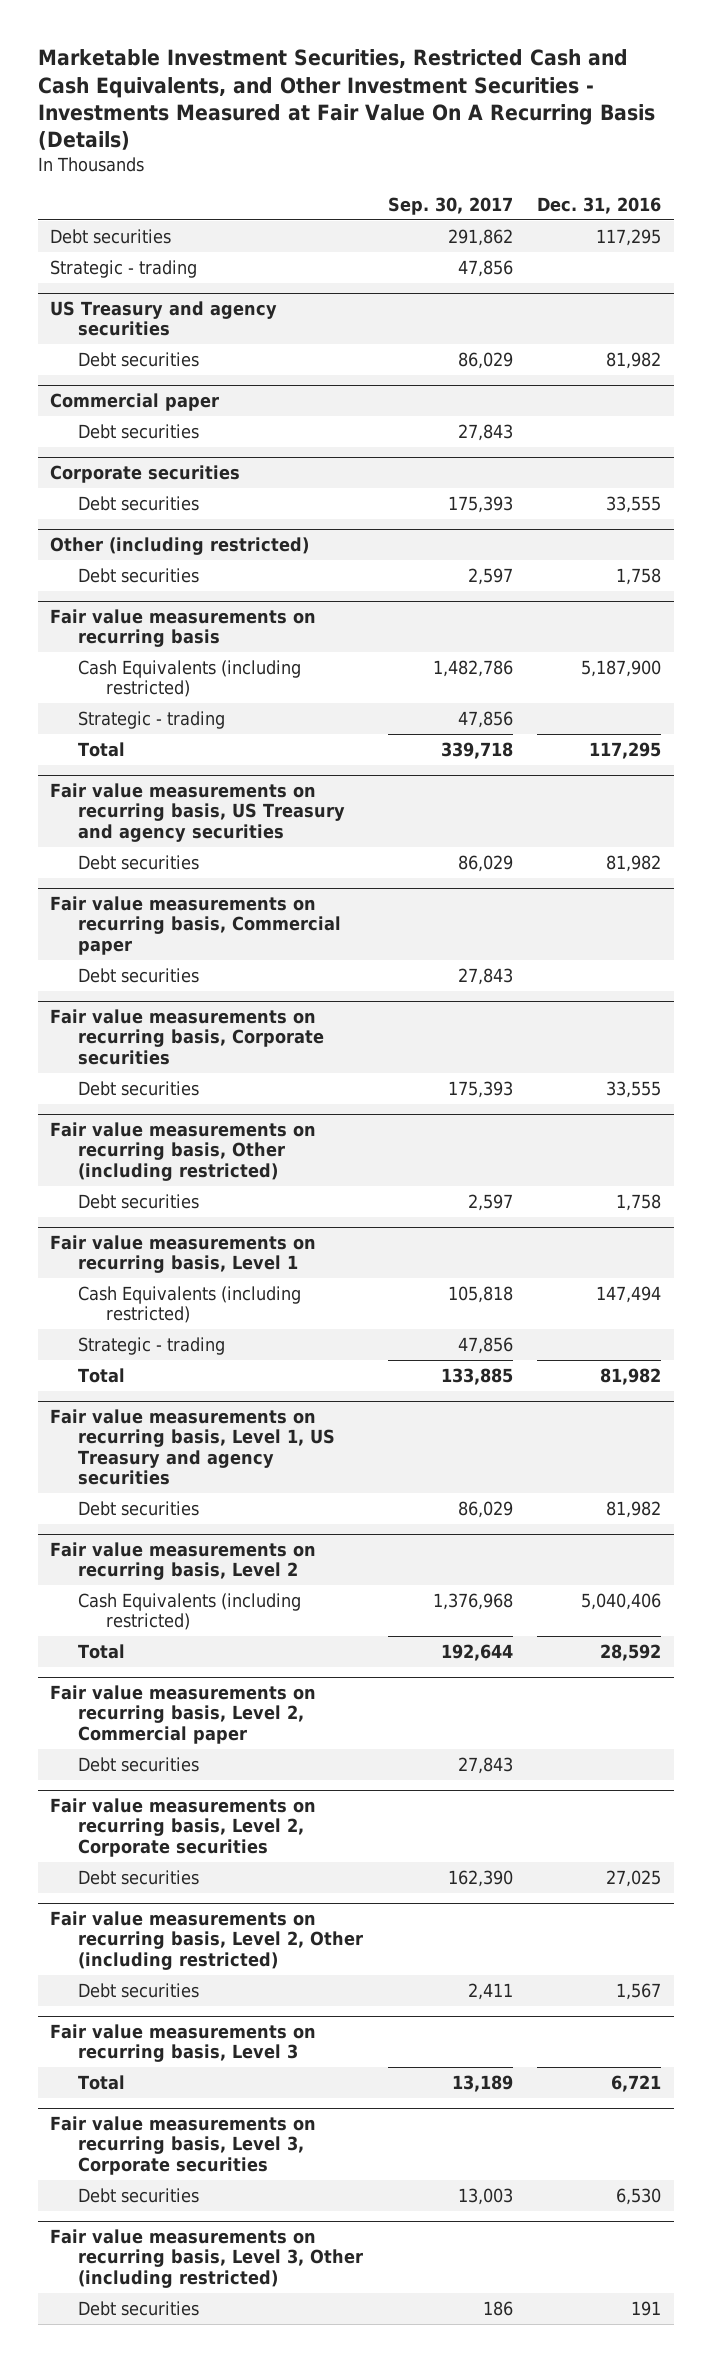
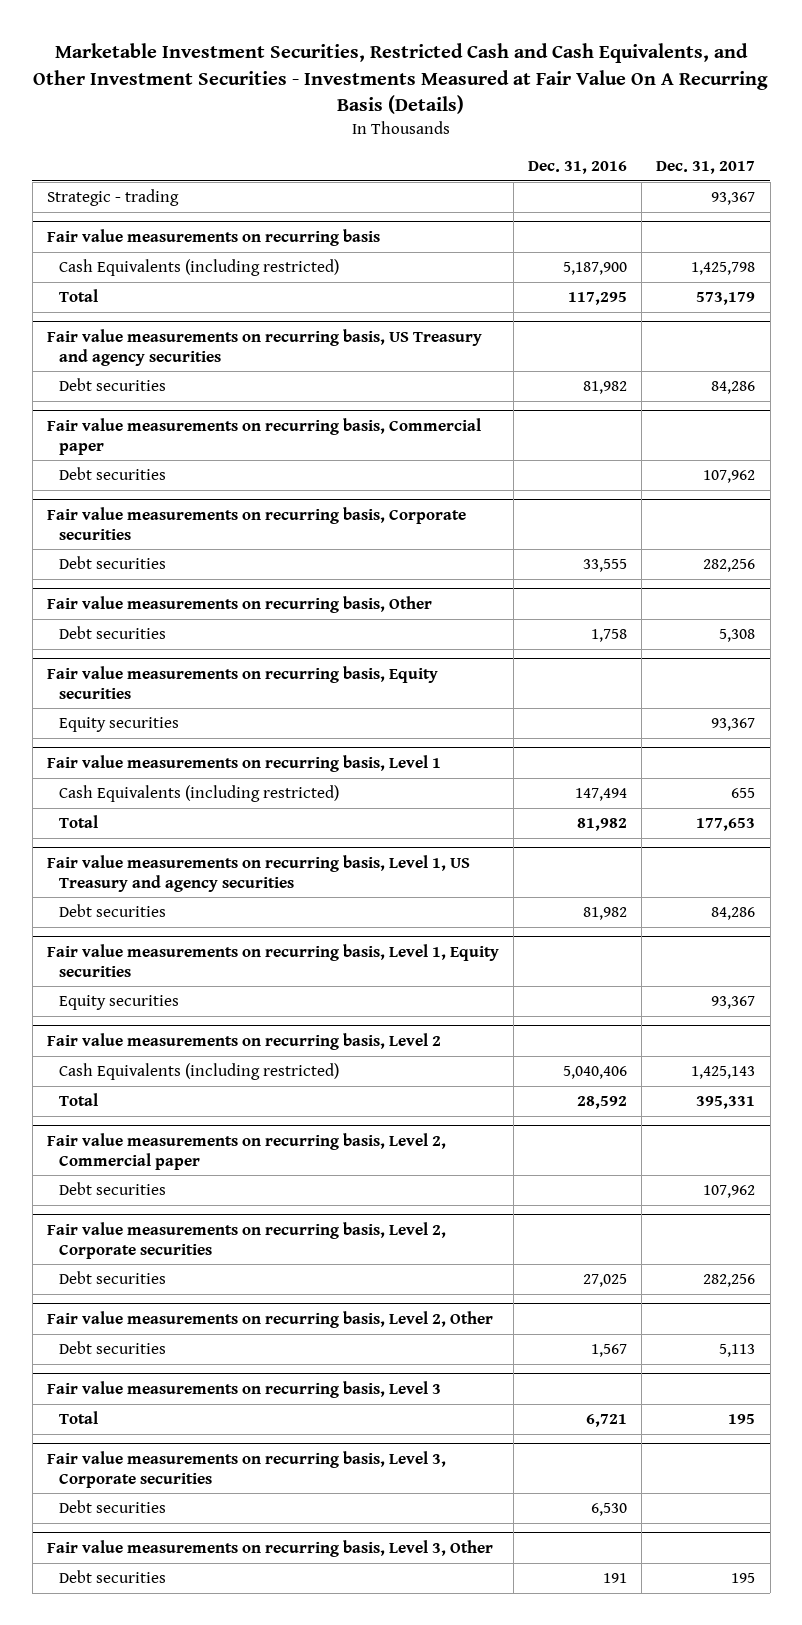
[387,196,513,215] Sep. 30, 2017 -> none
none -> [656,161,756,175] Dec. 31, 2017
[50,228,172,244] Debt securities -> none
[50,301,278,337] US Treasury and agency securities -> none
[78,351,200,367] Debt securities -> none
[50,393,220,412] Commercial paper -> none
[78,423,200,439] Debt securities -> none
[50,465,241,484] Corporate securities -> none
[78,495,200,511] Debt securities -> none
[50,537,310,556] Other (including restricted) -> none
[78,567,200,583] Debt securities -> none
[78,710,226,729] Strategic - trading -> none
[50,1122,317,1181] Fair value measurements on recurring basis, Other (including restricted) -> [46,596,432,614] Fair value measurements on recurring basis, Other
none -> [46,666,438,699] Fair value measurements on recurring basis, Equity securities
none -> [59,717,180,733] Equity securities
[78,1336,226,1355] Strategic - trading -> none
none -> [46,944,499,977] Fair value measurements on recurring basis, Level 1, Equity securities
none -> [59,995,180,1011] Equity securities
[50,1911,364,1970] Fair value measurements on recurring basis, Level 2, Other (including restricted) -> [46,1311,493,1329] Fair value measurements on recurring basis, Level 2, Other
[50,2229,364,2288] Fair value measurements on recurring basis, Level 3, Other (including restricted) -> [46,1540,493,1558] Fair value measurements on recurring basis, Level 3, Other

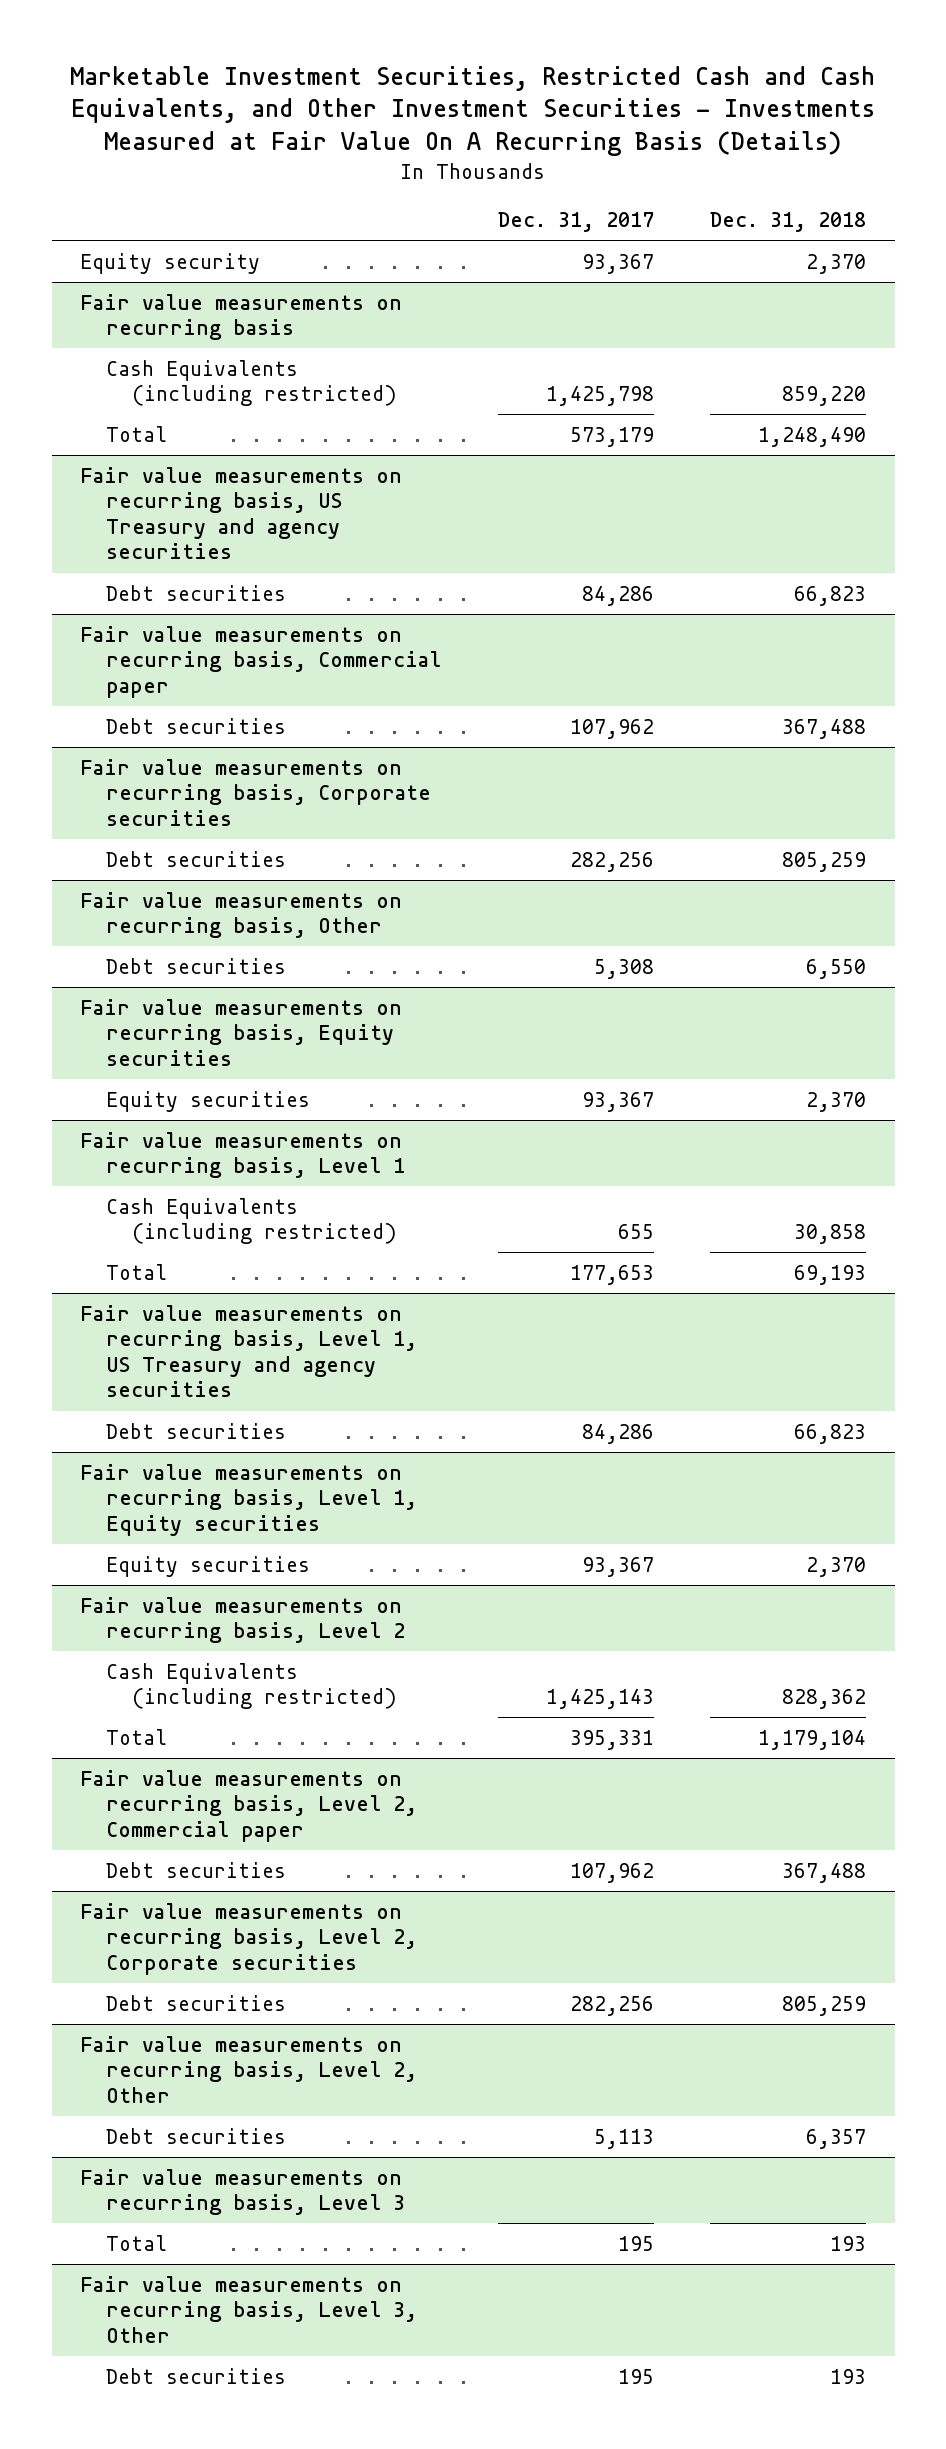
[528,161,628,175] Dec. 31, 2016 -> none
none -> [710,212,867,233] Dec. 31, 2018
[46,189,179,207] Strategic - trading -> [80,252,261,274] Equity security
[46,1451,446,1488] Fair value measurements on recurring basis, Level 3, Corporate securities -> none
[59,1500,167,1514] Debt securities -> none

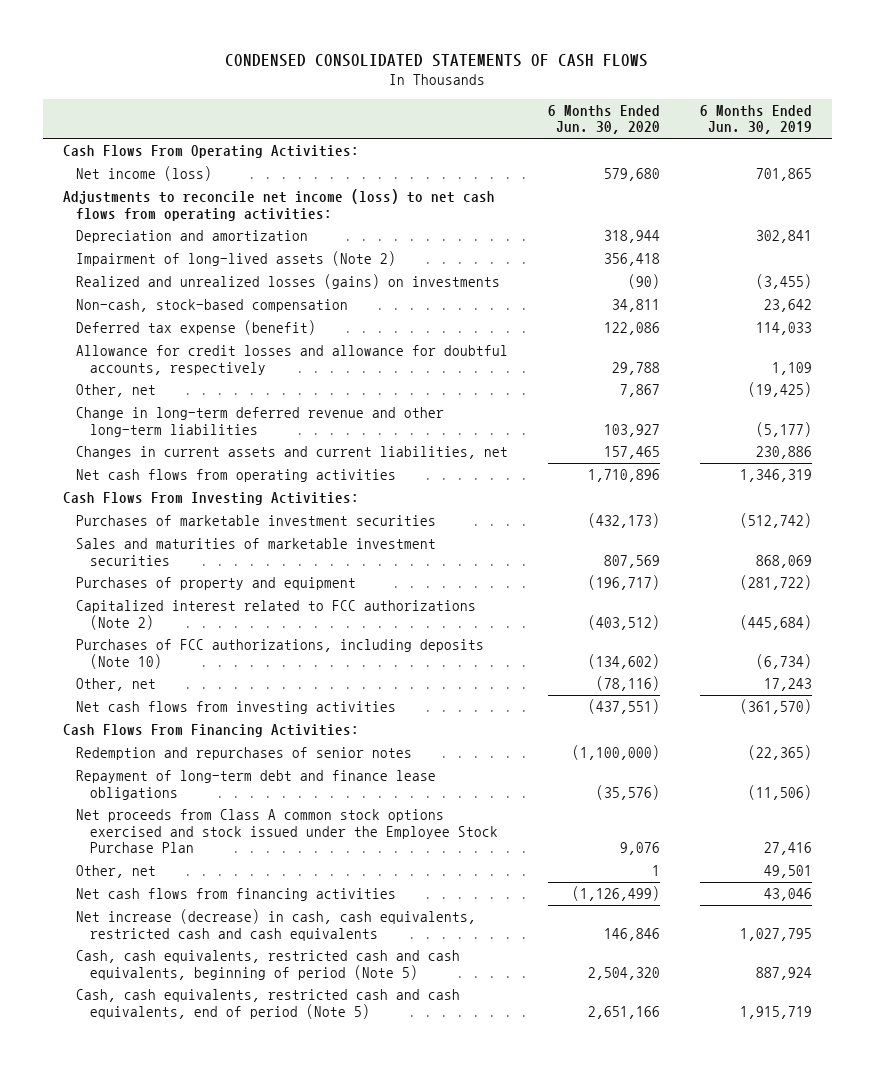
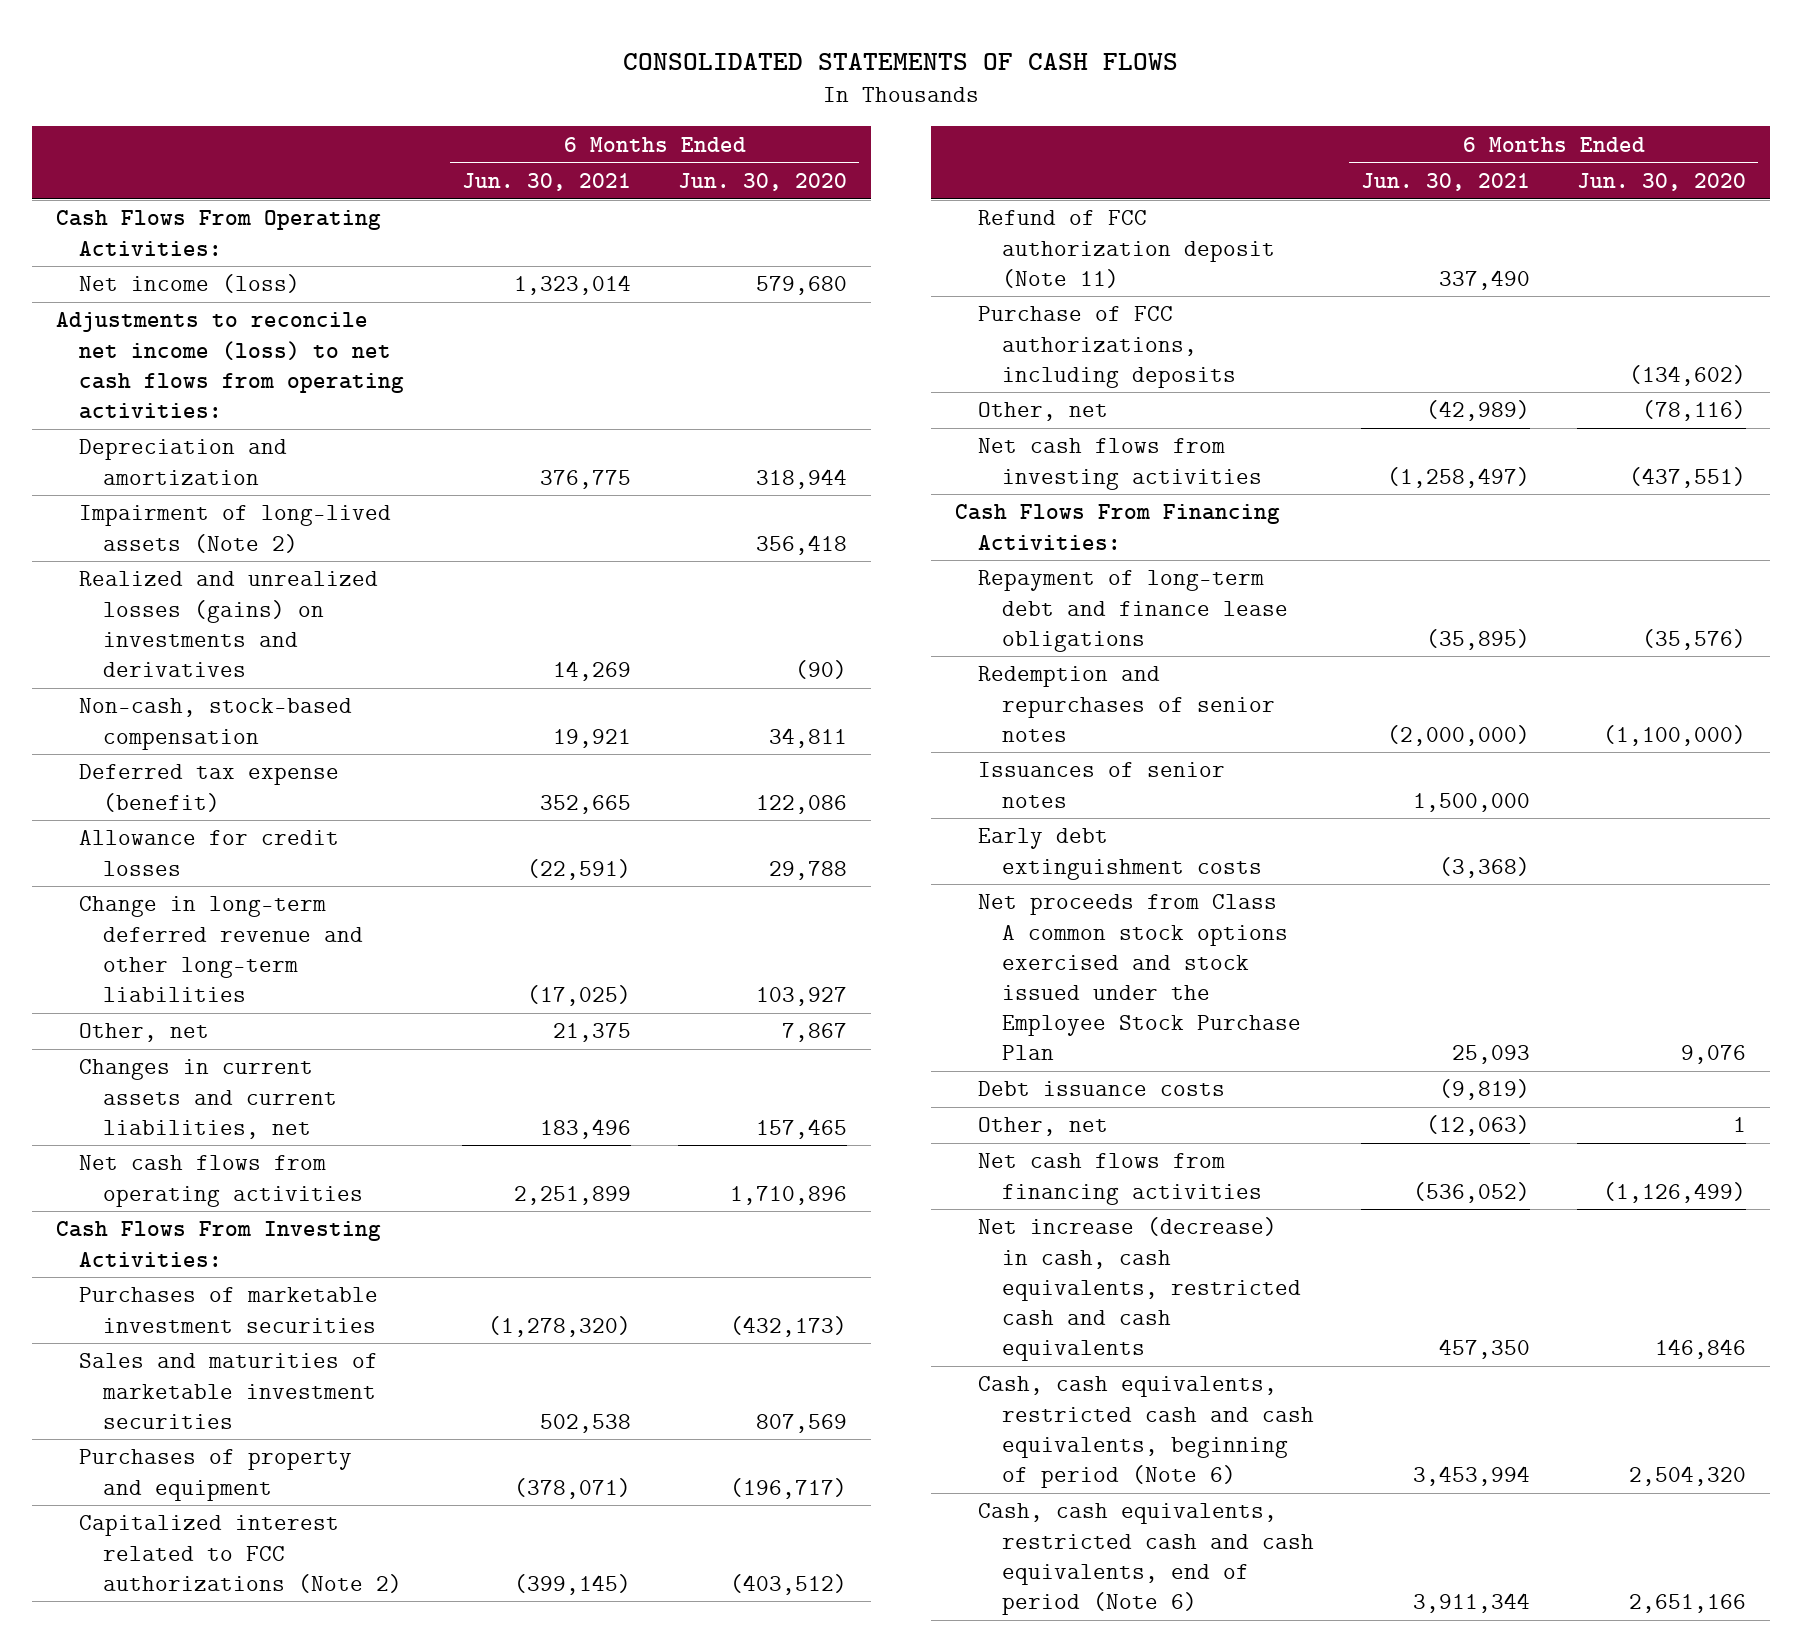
[225,53,649,67] CONDENSED CONSOLIDATED STATEMENTS OF CASH FLOWS -> [622,52,1178,70] CONSOLIDATED STATEMENTS OF CASH FLOWS
[699,104,812,135] 6 Months Ended Jun. 30, 2019 -> none
none -> [462,173,632,192] Jun. 30, 2021
[76,274,501,290] Realized and unrealized losses (gains) on investments -> [79,571,379,677] Realized and unrealized losses (gains) on investments and derivatives
[76,345,509,375] Allowance for credit losses and allowance for doubtful accounts, respectively -> [79,830,340,876] Allowance for credit losses
[76,384,157,398] Other, net -> [79,1023,210,1043] Other, net
none -> [978,210,1276,288] Refund of FCC authorization deposit (Note 11)
[76,639,485,669] Purchases of FCC authorizations, including deposits (Note 10) -> [978,306,1237,388] Purchase of FCC authorizations, including deposits
[76,747,413,761] Redemption and repurchases of senior notes -> [978,666,1276,742] Redemption and repurchases of senior notes
none -> [978,762,1226,808] Issuances of senior notes
none -> [978,828,1263,880] Early debt extinguishment costs
none -> [978,1081,1226,1097] Debt issuance costs
[76,950,461,980] Cash, cash equivalents, restricted cash and cash equivalents, beginning of period (Note 5) -> [978,1376,1315,1488] Cash, cash equivalents, restricted cash and cash equivalents, beginning of period (Note 6)
[76,989,461,1019] Cash, cash equivalents, restricted cash and cash equivalents, end of period (Note 5) -> [978,1503,1315,1615] Cash, cash equivalents, restricted cash and cash equivalents, end of period (Note 6)

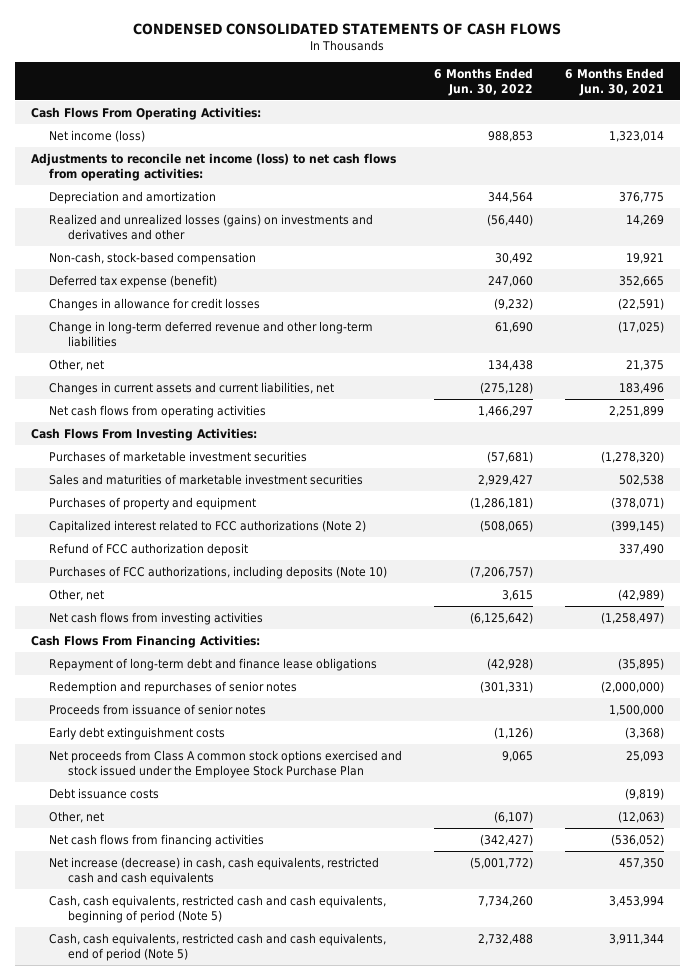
[622,52,1178,70] CONSOLIDATED STATEMENTS OF CASH FLOWS -> [133,22,562,35] CONDENSED CONSOLIDATED STATEMENTS OF CASH FLOWS
[678,173,848,192] Jun. 30, 2020 -> none
none -> [434,67,534,96] 6 Months Ended Jun. 30, 2022
[79,505,392,553] Impairment of long-lived assets (Note 2) -> none
[79,571,379,677] Realized and unrealized losses (gains) on investments and derivatives -> [49,213,374,240] Realized and unrealized losses (gains) on investments and derivatives and other
[79,830,340,876] Allowance for credit losses -> [49,297,261,311] Changes in allowance for credit losses
[978,210,1276,288] Refund of FCC authorization deposit (Note 11) -> [49,542,249,556] Refund of FCC authorization deposit
[978,306,1237,388] Purchase of FCC authorizations, including deposits -> [49,565,388,579] Purchases of FCC authorizations, including deposits (Note 10)
[978,762,1226,808] Issuances of senior notes -> [49,703,267,715] Proceeds from issuance of senior notes
[978,1376,1315,1488] Cash, cash equivalents, restricted cash and cash equivalents, beginning of period (Note 6) -> [49,894,387,923] Cash, cash equivalents, restricted cash and cash equivalents, beginning of period (Note 5)
[978,1503,1315,1615] Cash, cash equivalents, restricted cash and cash equivalents, end of period (Note 6) -> [49,932,387,961] Cash, cash equivalents, restricted cash and cash equivalents, end of period (Note 5)

